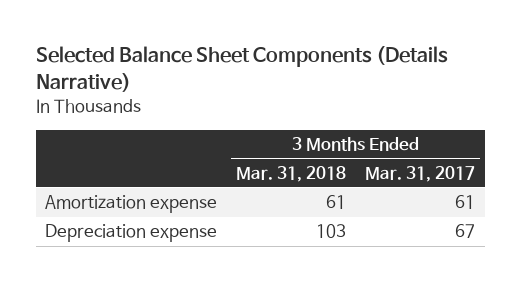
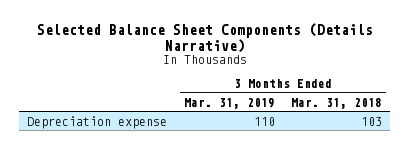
[365,165,476,182] Mar. 31, 2017 -> none
none -> [183,97,275,109] Mar. 31, 2019
[45,195,218,214] Amortization expense -> none

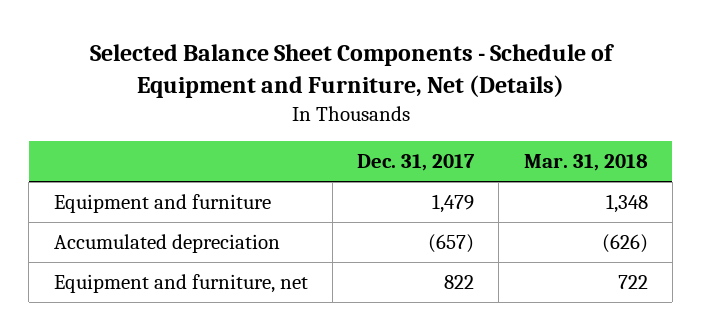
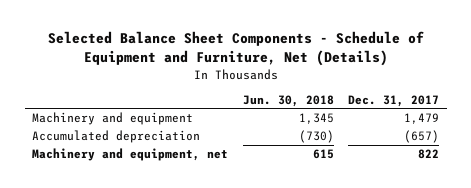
[523,154,648,172] Mar. 31, 2018 -> none
none -> [242,94,334,107] Jun. 30, 2018
[53,193,271,213] Equipment and furniture -> [31,112,193,126] Machinery and equipment
[53,273,308,293] Equipment and furniture, net -> [31,148,228,162] Machinery and equipment, net

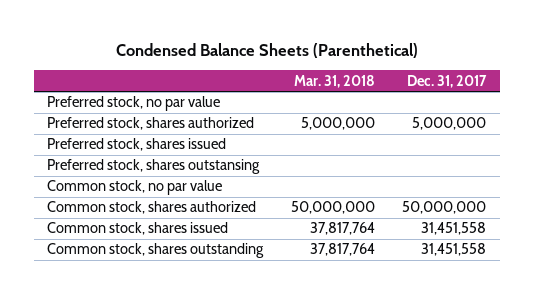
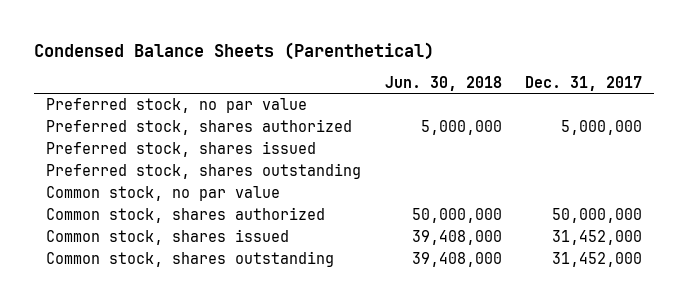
[293,74,375,88] Mar. 31, 2018 -> none
none -> [384,75,502,91] Jun. 30, 2018
[47,159,261,175] Preferred stock, shares outstansing -> [45,163,361,180] Preferred stock, shares outstanding
[421,222,487,236] 31,451,558 -> [552,230,643,246] 31,452,000
[421,243,487,257] 31,451,558 -> [552,252,643,268] 31,452,000

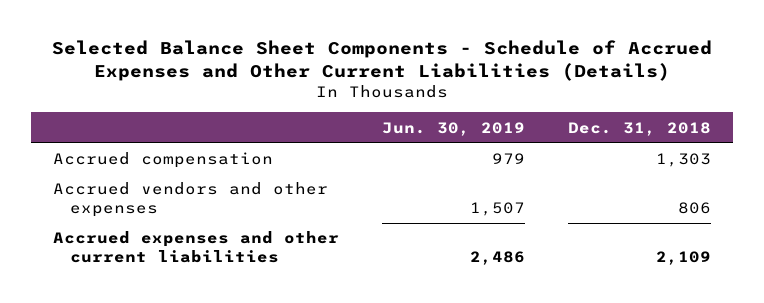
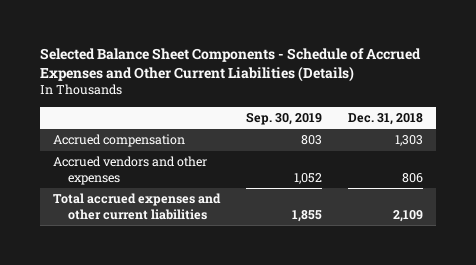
[382,121,526,136] Jun. 30, 2019 -> none
none -> [246,111,323,125] Sep. 30, 2019
[52,231,339,263] Accrued expenses and other current liabilities -> [52,193,221,220] Total accrued expenses and other current liabilities

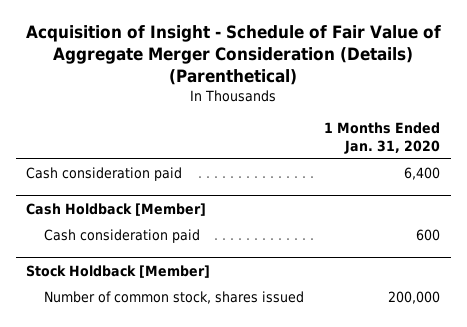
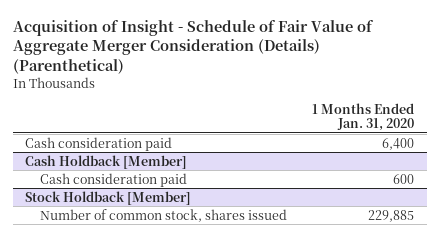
[388,291,441,305] 200,000 -> [368,209,415,222] 229,885

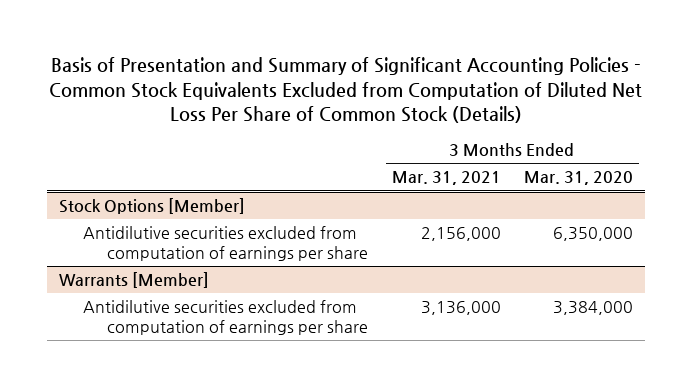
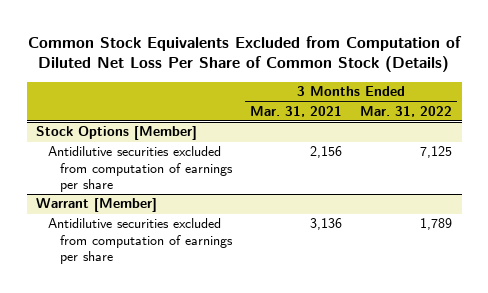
[49,57,643,124] Basis of Presentation and Summary of Significant Accounting Policies - Common Stock Equivalents Excluded from Computation of Diluted Net Loss Per Share of Common Stock (Details) -> [28,35,463,73] Common Stock Equivalents Excluded from Computation of Diluted Net Loss Per Share of Common Stock (Details)
[524,171,634,186] Mar. 31, 2020 -> none
none -> [360,105,453,117] Mar. 31, 2022
[420,227,501,242] 2,156,000 -> [309,146,342,159] 2,156
[58,272,209,289] Warrants [Member] -> [36,198,158,213] Warrant [Member]
[420,301,501,316] 3,136,000 -> [309,218,342,231] 3,136

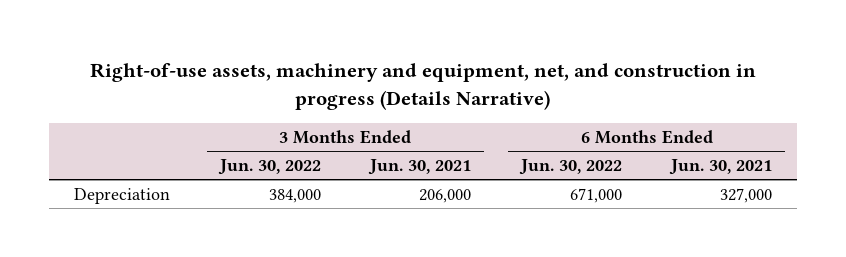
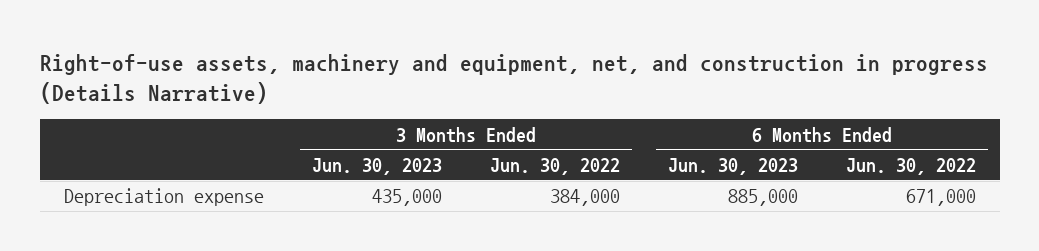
[368,159,472,176] Jun. 30, 2021 -> none
[669,159,773,176] Jun. 30, 2021 -> none
none -> [311,158,442,176] Jun. 30, 2023
none -> [667,158,798,176] Jun. 30, 2023
[73,187,170,204] Depreciation -> [63,188,264,207] Depreciation expense

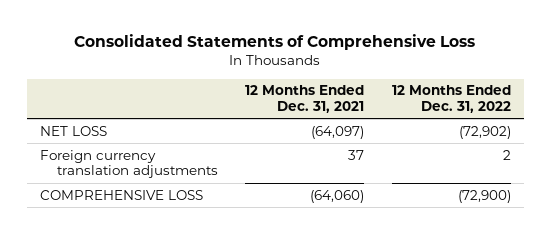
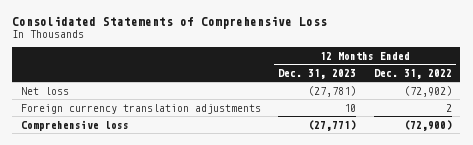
[245,85,365,113] 12 Months Ended Dec. 31, 2021 -> none
none -> [278,68,357,79] Dec. 31, 2023
[40,125,108,136] NET LOSS -> [21,86,70,95] Net loss
[40,189,204,200] COMPREHENSIVE LOSS -> [21,119,130,131] Comprehensive loss

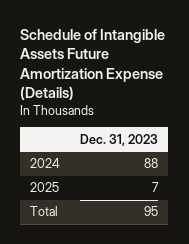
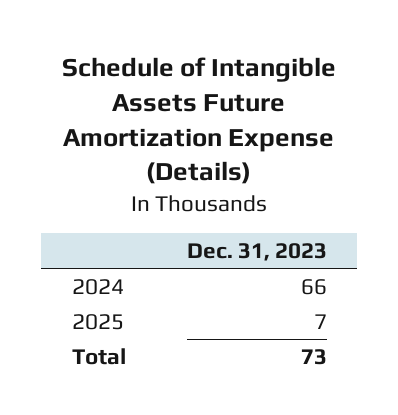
[144,158,159,169] 88 -> [300,278,327,295] 66
[144,206,159,217] 95 -> [300,348,327,365] 73

